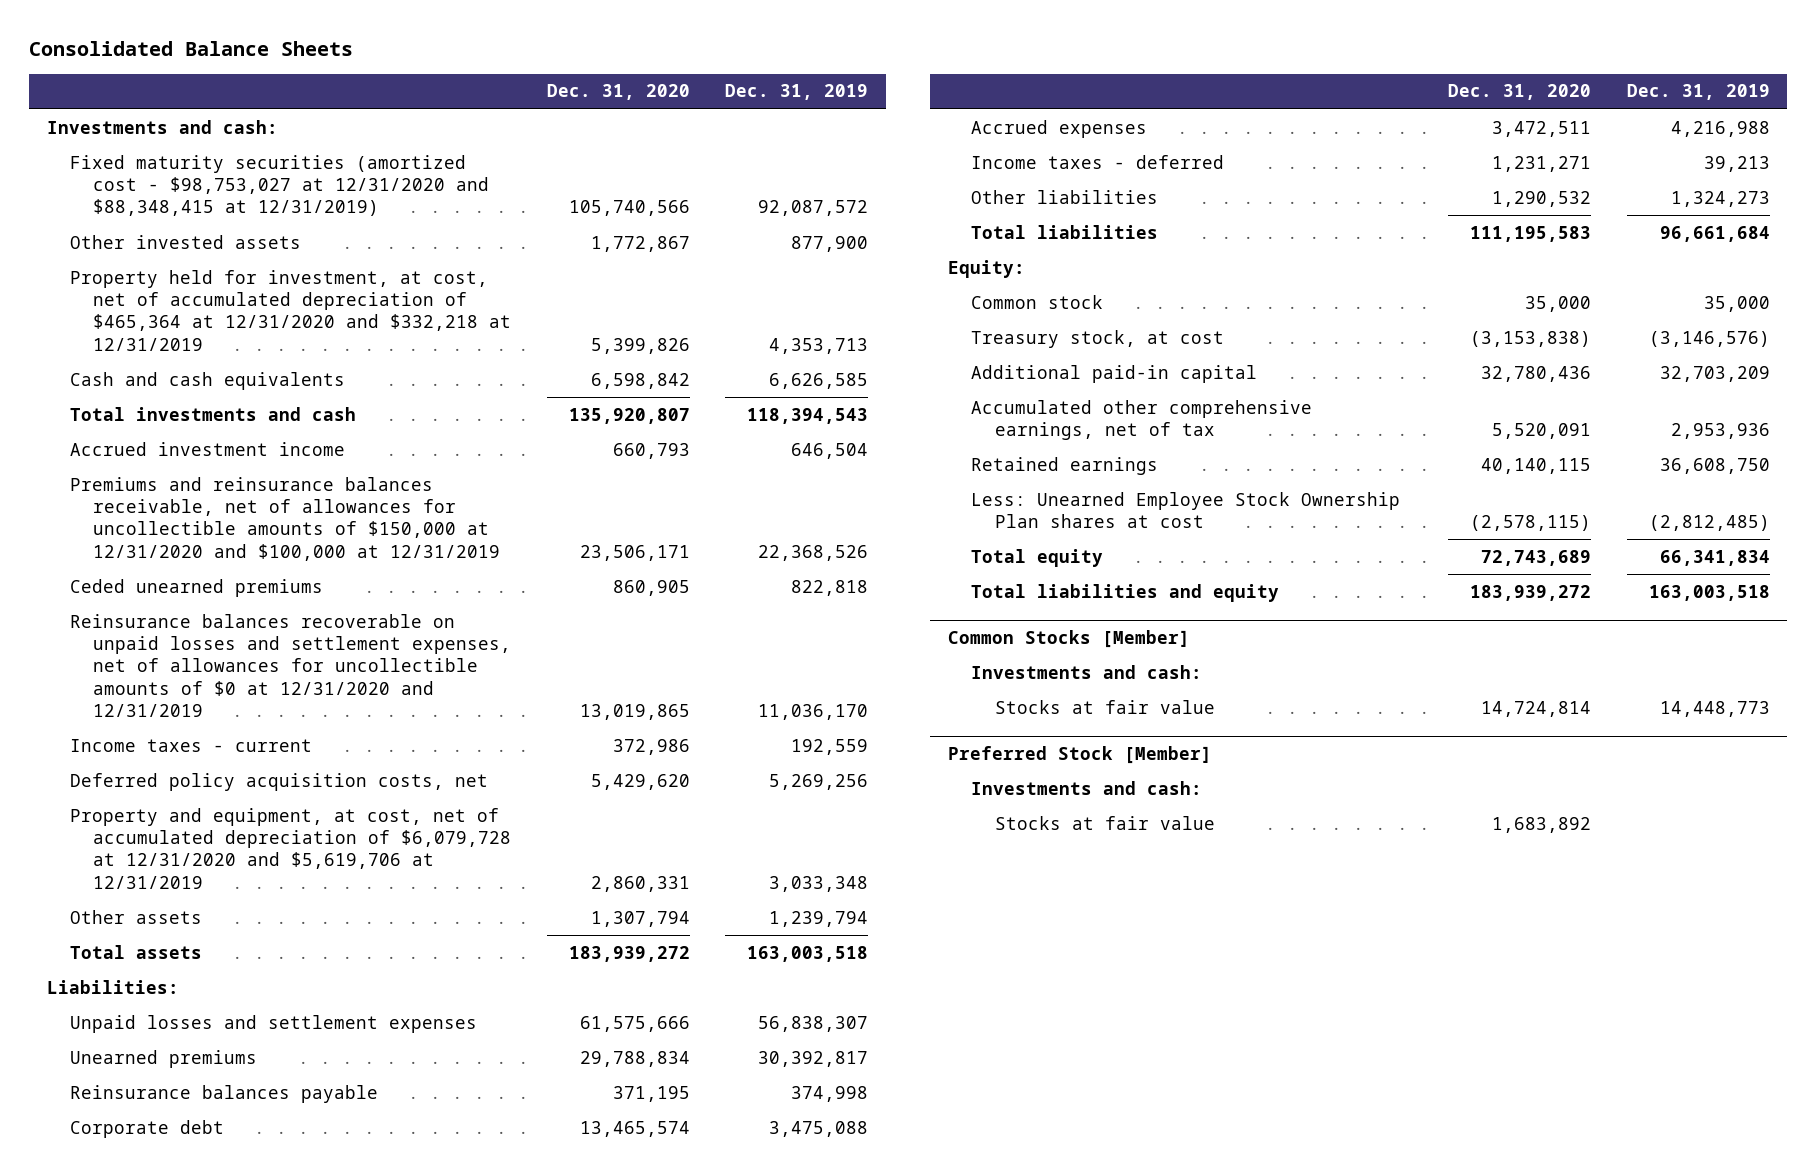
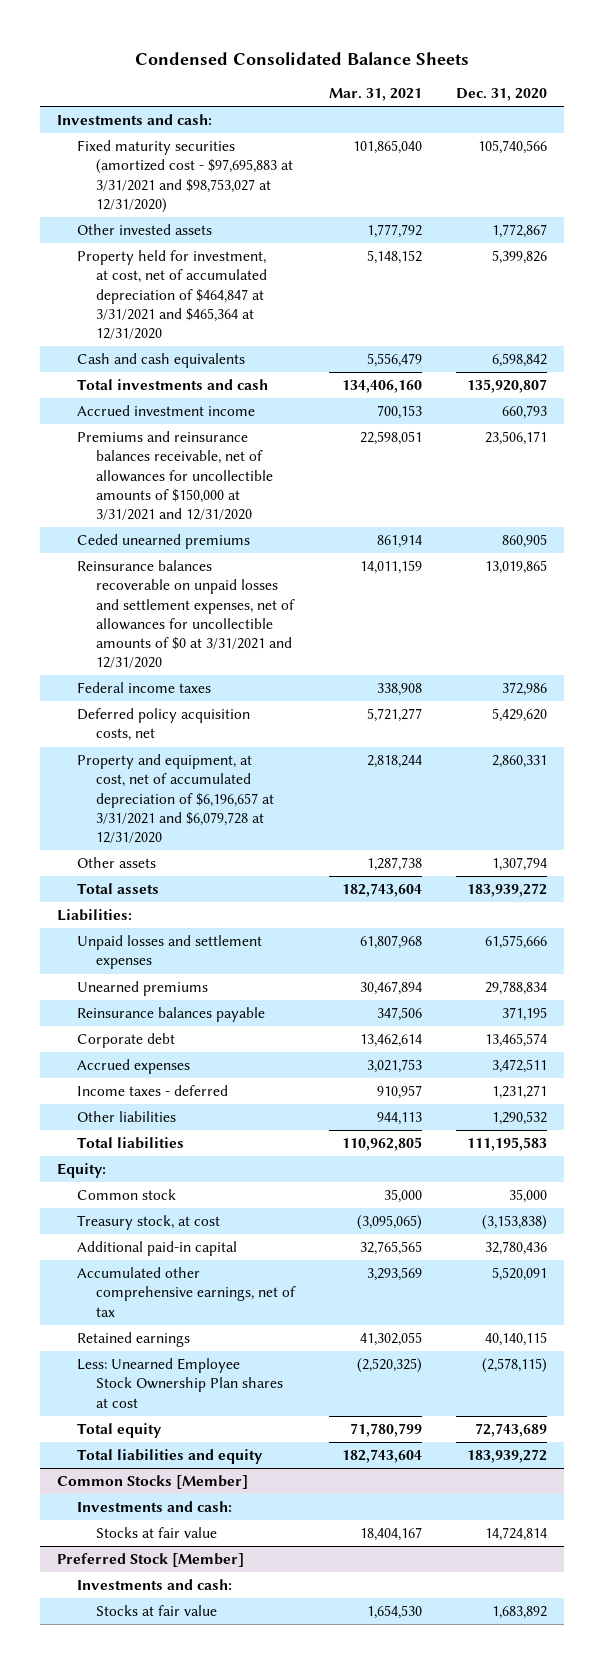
[28,41,353,57] Consolidated Balance Sheets -> [135,51,470,65] Condensed Consolidated Balance Sheets
[725,84,869,101] Dec. 31, 2019 -> none
none -> [329,88,423,102] Mar. 31, 2021
[70,154,490,217] Fixed maturity securities (amortized cost - $98,753,027 at 12/31/2020 and $88,348,415 at 12/31/2019) -> [76,140,294,213] Fixed maturity securities (amortized cost - $97,695,883 at 3/31/2021 and $98,753,027 at 12/31/2020)
[70,269,512,351] Property held for investment, at cost, net of accumulated depreciation of $465,364 at 12/31/2020 and $332,218 at 12/31/2019 -> [76,250,268,339] Property held for investment, at cost, net of accumulated depreciation of $464,847 at 3/31/2021 and $465,364 at 12/31/2020
[70,476,501,561] Premiums and reinsurance balances receivable, net of allowances for uncollectible amounts of $150,000 at 12/31/2020 and $100,000 at 12/31/2019 -> [76,431,274,520] Premiums and reinsurance balances receivable, net of allowances for uncollectible amounts of $150,000 at 3/31/2021 and 12/31/2020
[70,613,512,718] Reinsurance balances recoverable on unpaid losses and settlement expenses, net of allowances for uncollectible amounts of $0 at 12/31/2020 and 12/31/2019 -> [76,560,296,669] Reinsurance balances recoverable on unpaid losses and settlement expenses, net of allowances for uncollectible amounts of $0 at 3/31/2021 and 12/31/2020
[70,738,313,752] Income taxes - current -> [76,682,211,694] Federal income taxes
[70,807,512,889] Property and equipment, at cost, net of accumulated depreciation of $6,079,728 at 12/31/2020 and $5,619,706 at 12/31/2019 -> [76,754,275,843] Property and equipment, at cost, net of accumulated depreciation of $6,196,657 at 3/31/2021 and $6,079,728 at 12/31/2020

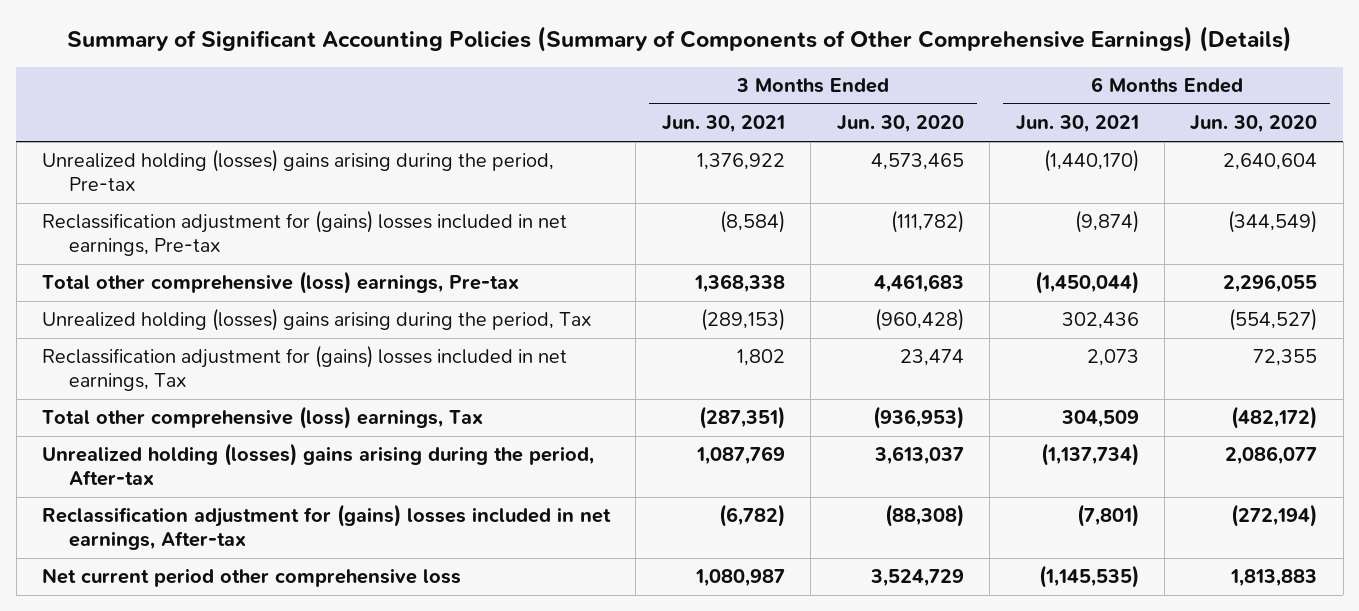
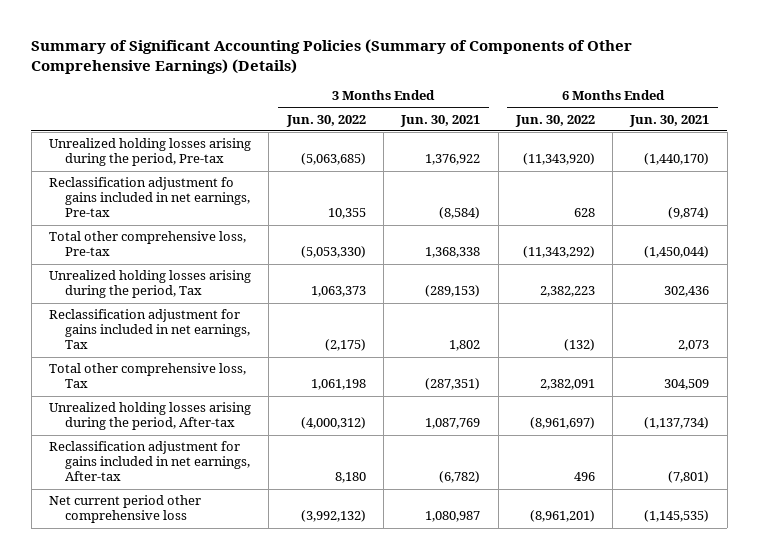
[836,115,964,134] Jun. 30, 2020 -> none
[1190,115,1318,134] Jun. 30, 2020 -> none
none -> [285,114,366,127] Jun. 30, 2022
none -> [514,114,595,127] Jun. 30, 2022
[42,149,555,191] Unrealized holding (losses) gains arising during the period, Pre-tax -> [48,138,251,167] Unrealized holding losses arising during the period, Pre-tax
[42,210,568,256] Reclassification adjustment for (gains) losses included in net earnings, Pre-tax -> [48,177,251,218] Reclassification adjustment fo gains included in net earnings, Pre-tax
[42,271,520,295] Total other comprehensive (loss) earnings, Pre-tax -> [48,231,246,257] Total other comprehensive loss, Pre-tax
[42,308,593,332] Unrealized holding (losses) gains arising during the period, Tax -> [48,270,251,299] Unrealized holding losses arising during the period, Tax
[42,345,568,391] Reclassification adjustment for (gains) losses included in net earnings, Tax -> [48,309,251,350] Reclassification adjustment for gains included in net earnings, Tax
[42,406,484,430] Total other comprehensive (loss) earnings, Tax -> [48,363,246,389] Total other comprehensive loss, Tax
[42,443,595,486] Unrealized holding (losses) gains arising during the period, After-tax -> [48,402,251,431] Unrealized holding losses arising during the period, After-tax
[42,504,612,550] Reclassification adjustment for (gains) losses included in net earnings, After-tax -> [48,441,251,482] Reclassification adjustment for gains included in net earnings, After-tax

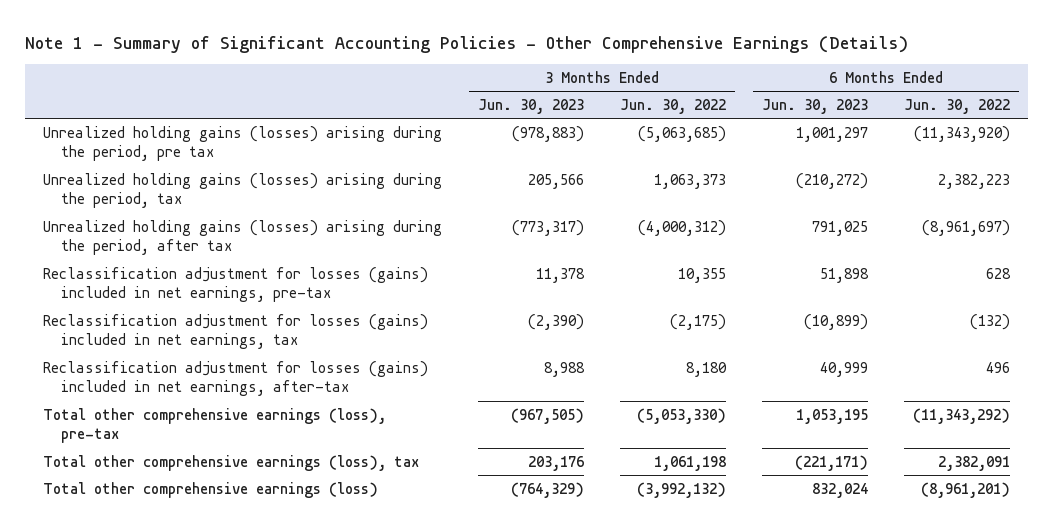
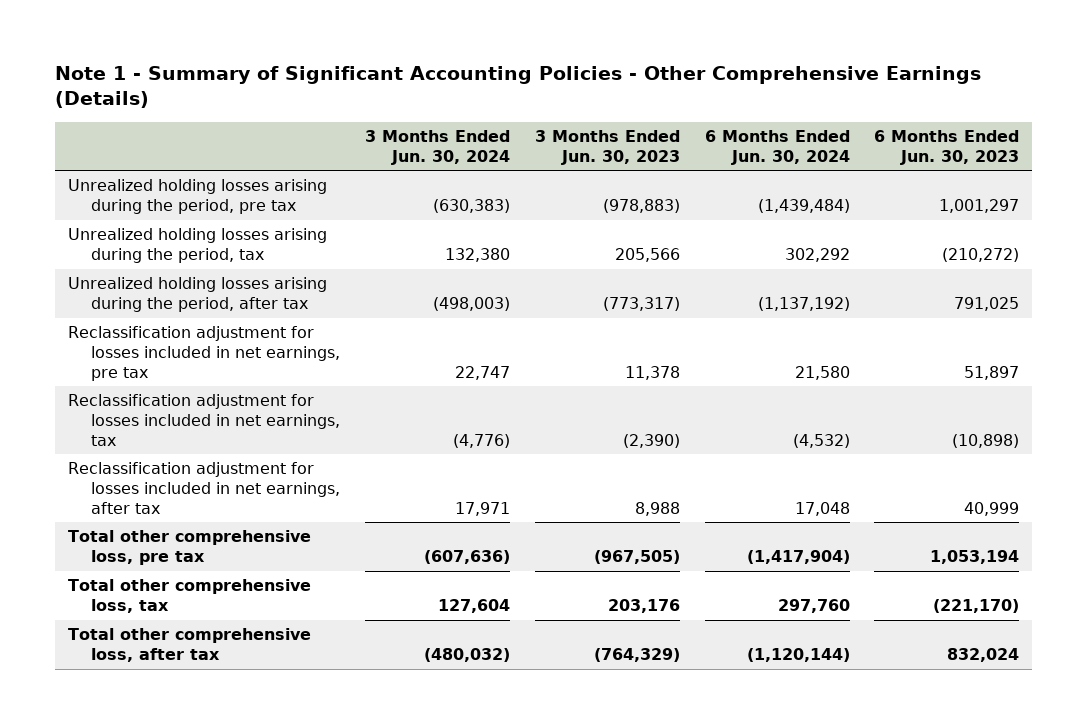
[619,99,726,115] Jun. 30, 2022 -> none
[903,99,1010,115] Jun. 30, 2022 -> none
none -> [364,130,510,165] 3 Months Ended Jun. 30, 2024
none -> [704,130,850,165] 6 Months Ended Jun. 30, 2024
[43,125,443,162] Unrealized holding gains (losses) arising during the period, pre tax -> [67,179,327,215] Unrealized holding losses arising during the period, pre tax
[43,172,443,209] Unrealized holding gains (losses) arising during the period, tax -> [67,228,327,264] Unrealized holding losses arising during the period, tax
[43,219,443,256] Unrealized holding gains (losses) arising during the period, after tax -> [67,277,327,313] Unrealized holding losses arising during the period, after tax
[43,266,429,303] Reclassification adjustment for losses (gains) included in net earnings, pre-tax -> [67,326,340,381] Reclassification adjustment for losses included in net earnings, pre tax
[819,267,869,283] 51,898 -> [964,365,1020,380] 51,897
[43,313,429,350] Reclassification adjustment for losses (gains) included in net earnings, tax -> [67,394,340,446] Reclassification adjustment for losses included in net earnings, tax
[803,313,868,330] (10,899) -> [952,433,1020,448] (10,898)
[43,360,429,397] Reclassification adjustment for losses (gains) included in net earnings, after-tax -> [67,462,340,514] Reclassification adjustment for losses included in net earnings, after tax
[43,407,387,444] Total other comprehensive earnings (loss), pre-tax -> [67,530,311,566] Total other comprehensive loss, pre tax
[795,408,868,424] 1,053,195 -> [930,550,1020,565] 1,053,194
[43,454,420,471] Total other comprehensive earnings (loss), tax -> [67,579,311,614] Total other comprehensive loss, tax
[794,454,868,471] (221,171) -> [933,599,1020,614] (221,170)
[43,481,379,498] Total other comprehensive earnings (loss) -> [67,628,311,663] Total other comprehensive loss, after tax

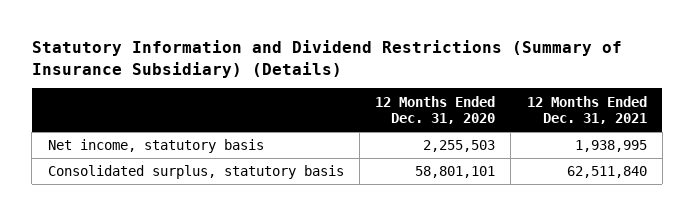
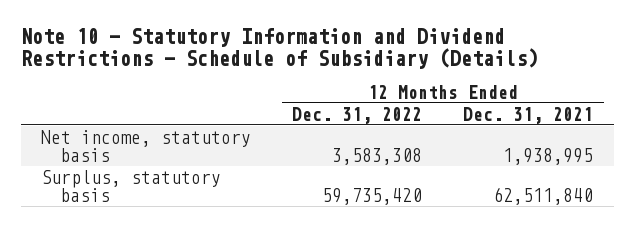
[31,40,622,78] Statutory Information and Dividend Restrictions (Summary of Insurance Subsidiary) (Details) -> [20,27,538,70] Note 10 - Statutory Information and Dividend Restrictions - Schedule of Subsidiary (Details)
[375,95,496,125] 12 Months Ended Dec. 31, 2020 -> none
none -> [292,106,423,124] Dec. 31, 2022
[47,165,344,180] Consolidated surplus, statutory basis -> [41,169,222,203] Surplus, statutory basis

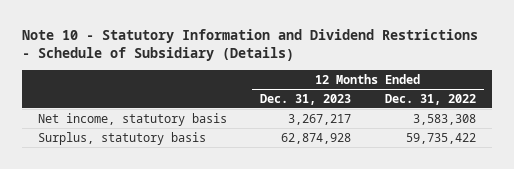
[463,106,594,124] Dec. 31, 2021 -> none
none -> [260,93,352,105] Dec. 31, 2023
[322,188,423,206] 59,735,420 -> [405,132,476,144] 59,735,422

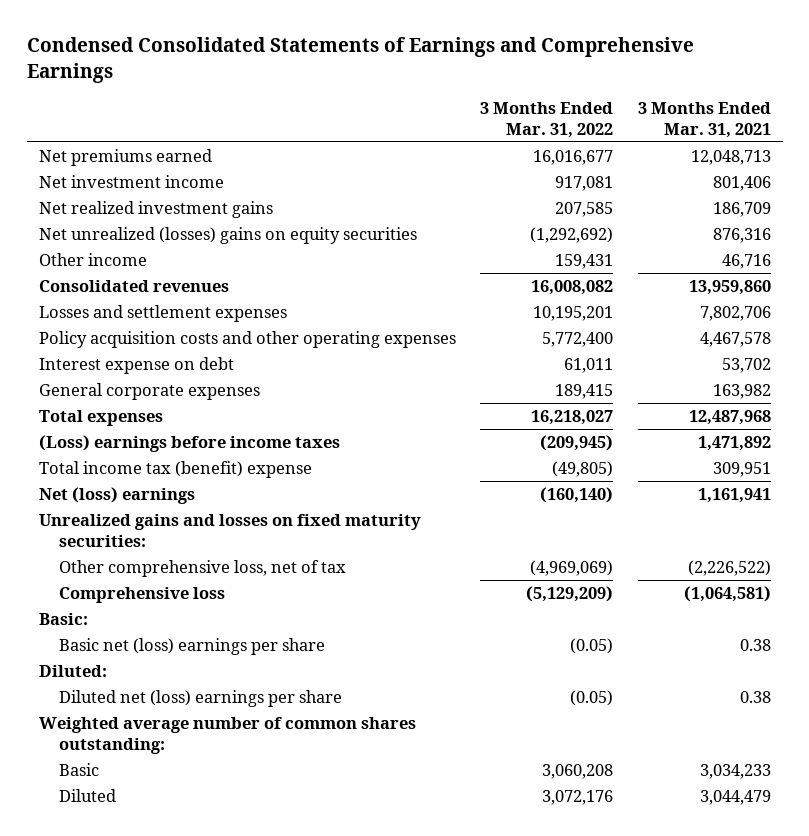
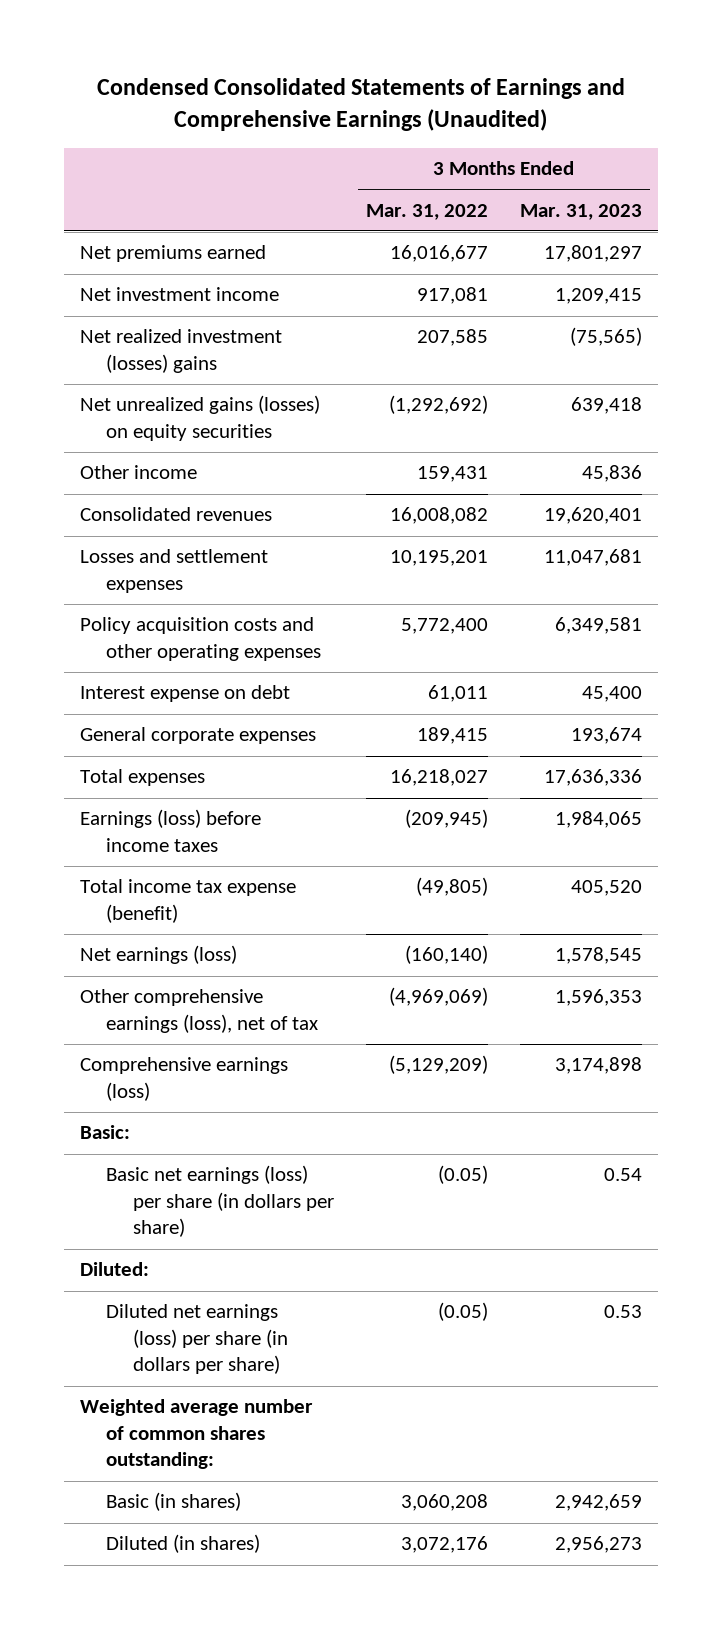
[26,37,694,84] Condensed Consolidated Statements of Earnings and Comprehensive Earnings -> [96,78,625,132] Condensed Consolidated Statements of Earnings and Comprehensive Earnings (Unaudited)
[637,102,771,138] 3 Months Ended Mar. 31, 2021 -> none
none -> [520,203,643,220] Mar. 31, 2023
[38,201,273,219] Net realized investment gains -> [79,329,282,373] Net realized investment (losses) gains
[38,227,417,245] Net unrealized (losses) gains on equity securities -> [79,395,320,441] Net unrealized gains (losses) on equity securities
[38,514,421,547] Unrealized gains and losses on fixed maturity securities: -> none
[38,435,340,453] (Loss) earnings before income taxes -> [79,809,261,852] Earnings (loss) before income taxes
[38,461,312,479] Total income tax (benefit) expense -> [79,879,296,923] Total income tax expense (benefit)
[38,487,195,505] Net (loss) earnings -> [79,945,237,965] Net earnings (loss)
[58,560,346,578] Other comprehensive loss, net of tax -> [79,989,319,1033] Other comprehensive earnings (loss), net of tax
[58,587,225,604] Comprehensive loss -> [79,1057,288,1101] Comprehensive earnings (loss)
[58,638,325,656] Basic net (loss) earnings per share -> [106,1165,335,1238] Basic net earnings (loss) per share (in dollars per share)
[58,690,342,708] Diluted net (loss) earnings per share -> [106,1304,289,1375] Diluted net earnings (loss) per share (in dollars per share)
[58,763,99,777] Basic -> [106,1492,242,1512] Basic (in shares)
[58,789,116,803] Diluted -> [106,1534,261,1554] Diluted (in shares)

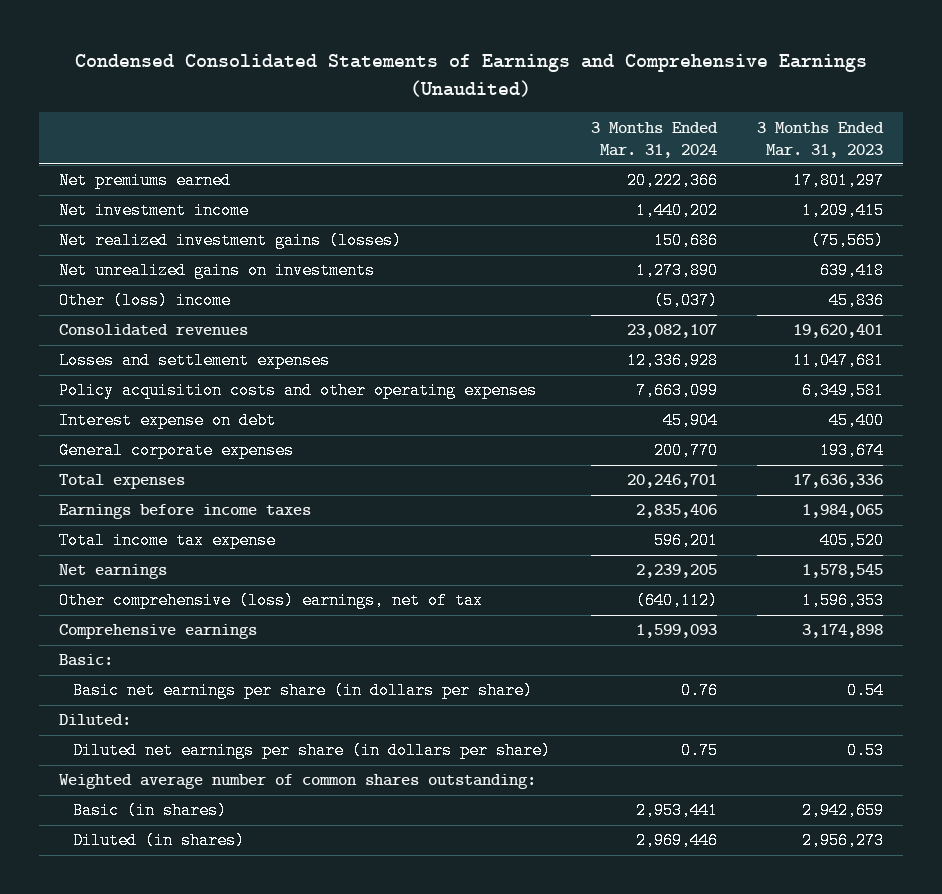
[366,203,489,220] Mar. 31, 2022 -> none
none -> [590,121,718,158] 3 Months Ended Mar. 31, 2024
[79,329,282,373] Net realized investment (losses) gains -> [59,232,403,250] Net realized investment gains (losses)
[79,395,320,441] Net unrealized gains (losses) on equity securities -> [59,262,376,280] Net unrealized gains on investments
[79,465,197,480] Other income -> [59,292,232,310] Other (loss) income
[79,809,261,852] Earnings (loss) before income taxes -> [59,504,312,520] Earnings before income taxes
[79,879,296,923] Total income tax expense (benefit) -> [59,532,277,550] Total income tax expense
[79,945,237,965] Net earnings (loss) -> [59,564,168,580] Net earnings
[79,989,319,1033] Other comprehensive earnings (loss), net of tax -> [59,592,484,610] Other comprehensive (loss) earnings, net of tax
[79,1057,288,1101] Comprehensive earnings (loss) -> [59,624,258,640] Comprehensive earnings
[106,1165,335,1238] Basic net earnings (loss) per share (in dollars per share) -> [73,682,534,700] Basic net earnings per share (in dollars per share)
[106,1304,289,1375] Diluted net earnings (loss) per share (in dollars per share) -> [73,742,552,760] Diluted net earnings per share (in dollars per share)

